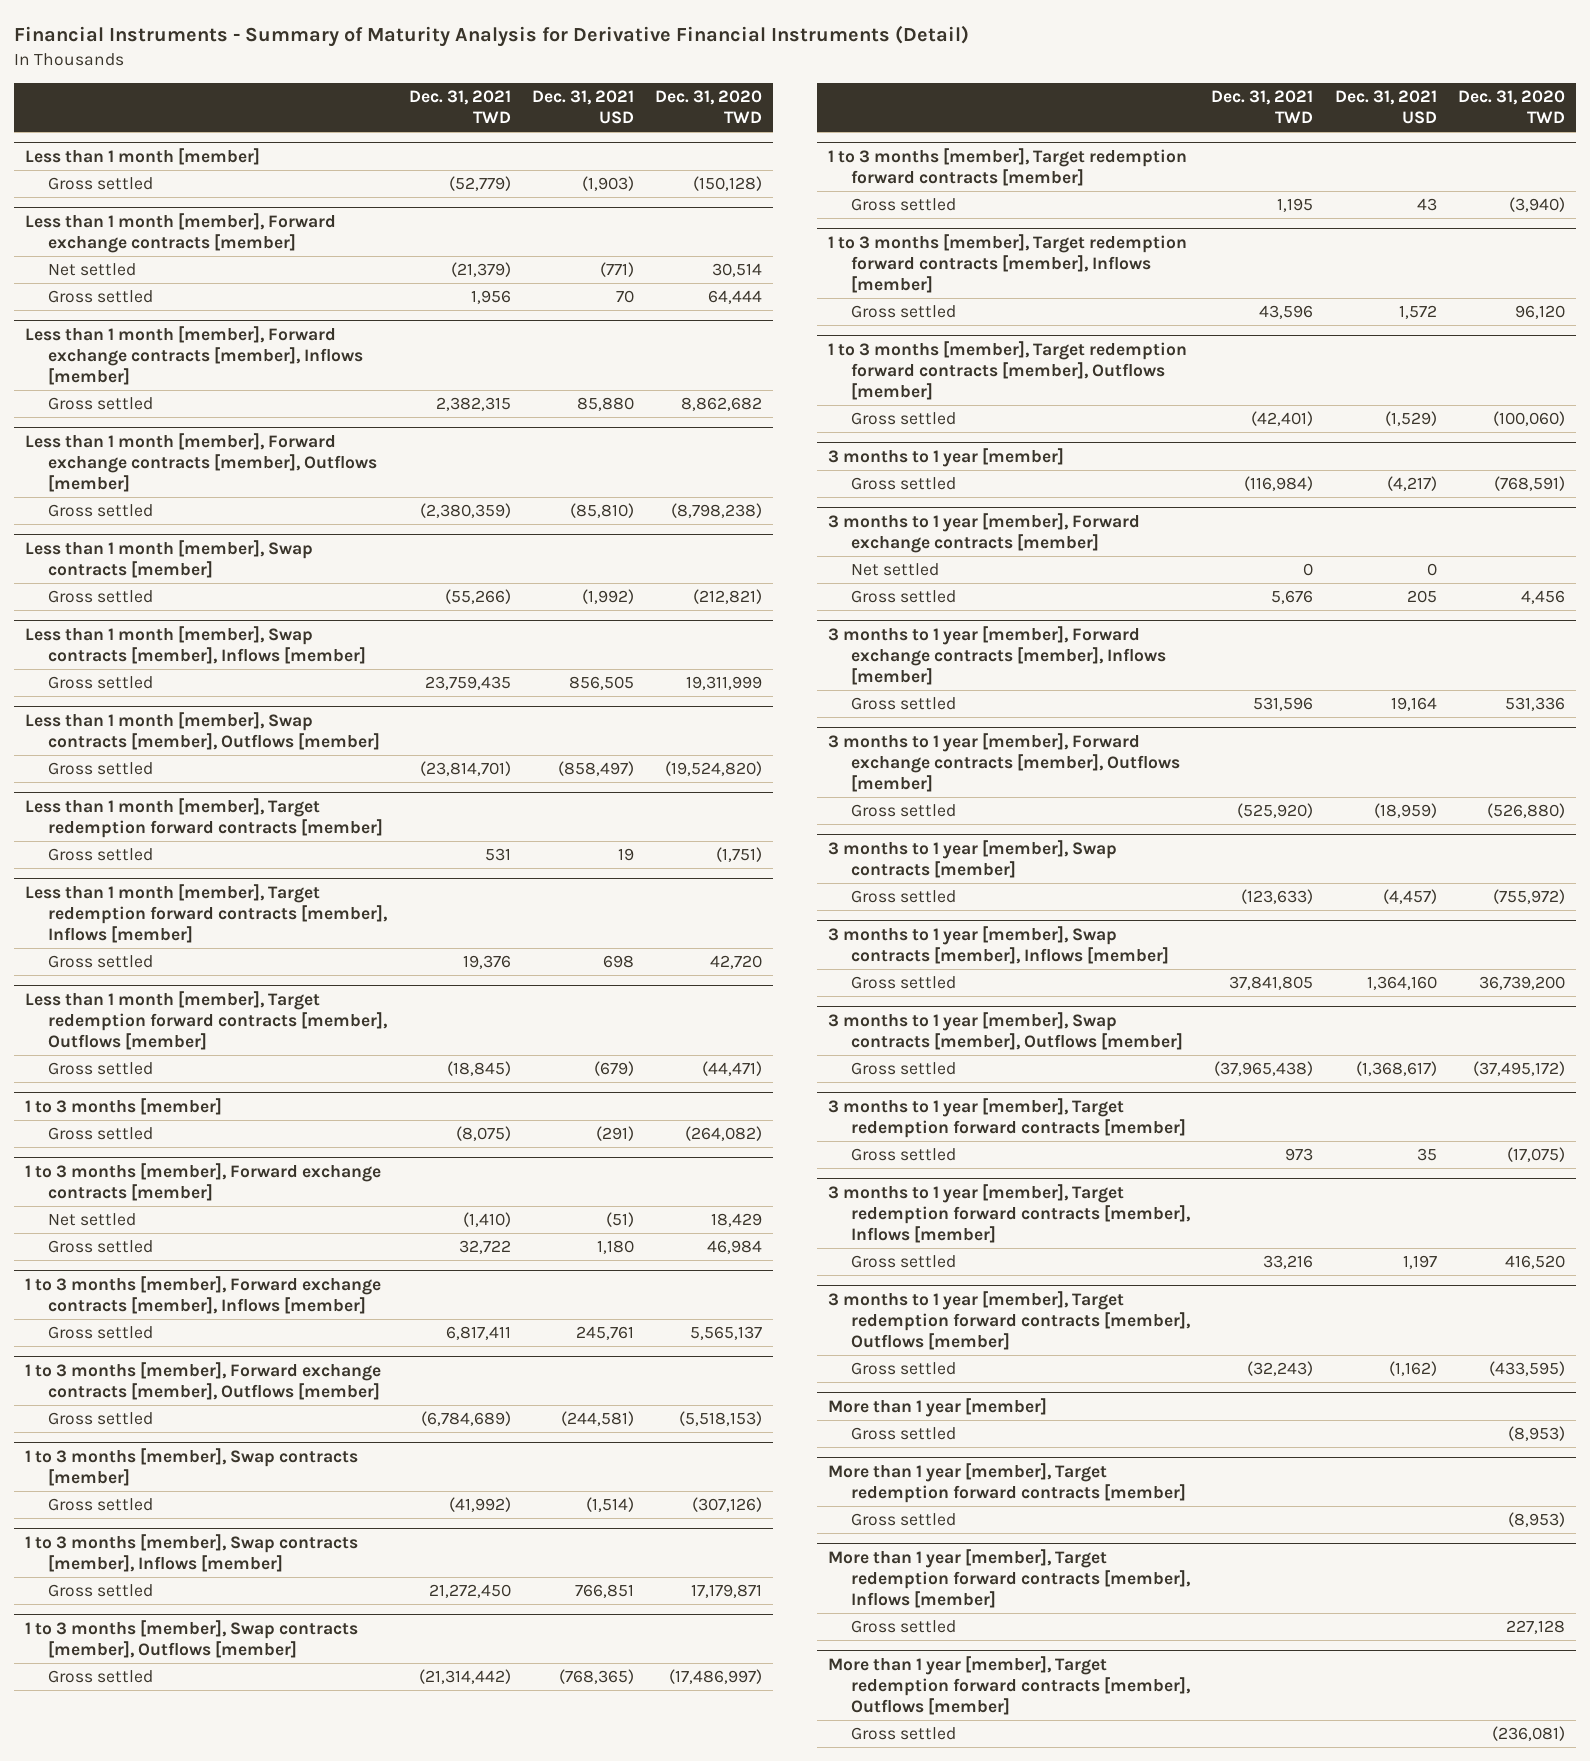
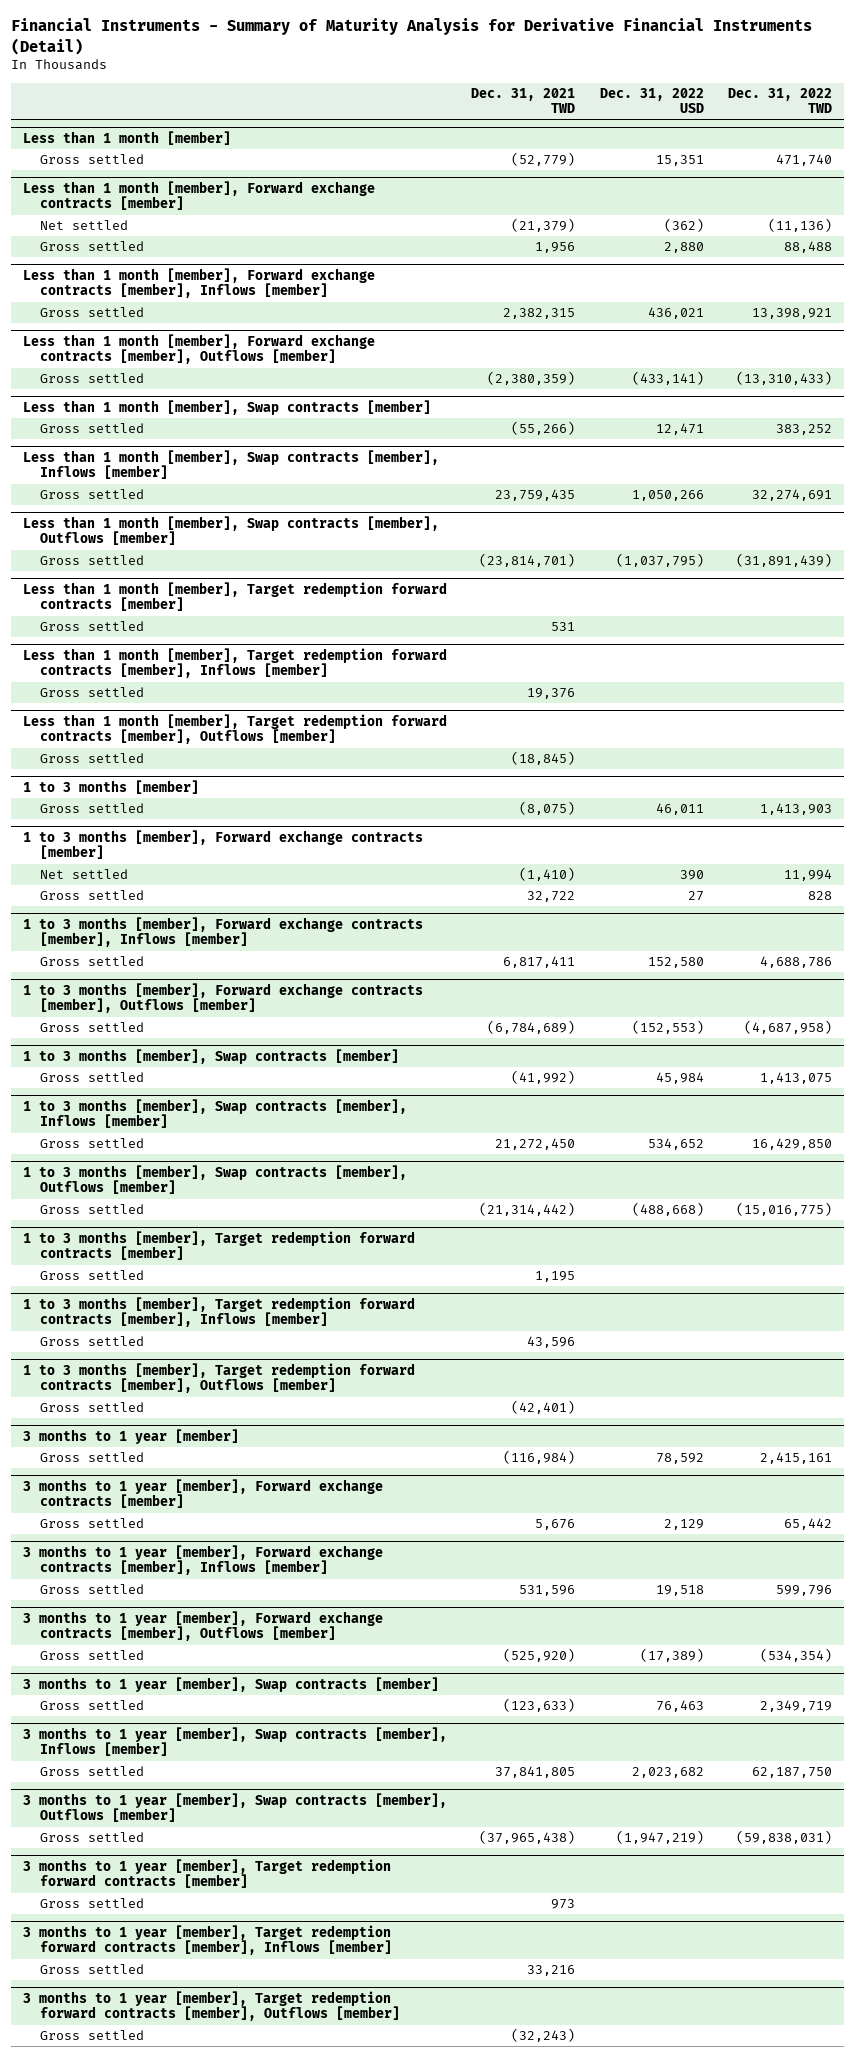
[531,89,634,124] Dec. 31, 2021 USD -> none
[655,89,763,123] Dec. 31, 2020 TWD -> none
none -> [599,87,704,114] Dec. 31, 2022 USD
none -> [727,87,832,114] Dec. 31, 2022 TWD
[850,563,939,577] Net settled -> none
[827,1397,1047,1417] More than 1 year [member] -> none
[850,1427,956,1441] Gross settled -> none
[827,1462,1186,1503] More than 1 year [member], Target redemption forward contracts [member] -> none
[850,1513,956,1527] Gross settled -> none
[827,1548,1190,1608] More than 1 year [member], Target redemption forward contracts [member], Inflows [member] -> none
[850,1620,956,1634] Gross settled -> none
[827,1655,1190,1715] More than 1 year [member], Target redemption forward contracts [member], Outflows [member] -> none
[850,1727,956,1741] Gross settled -> none

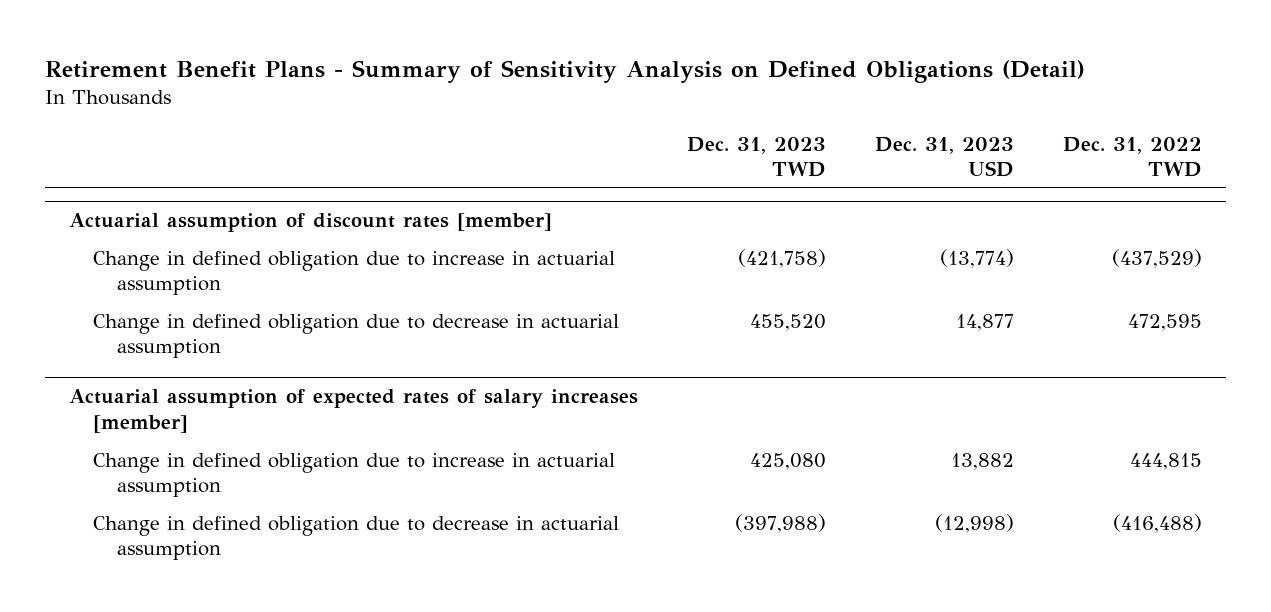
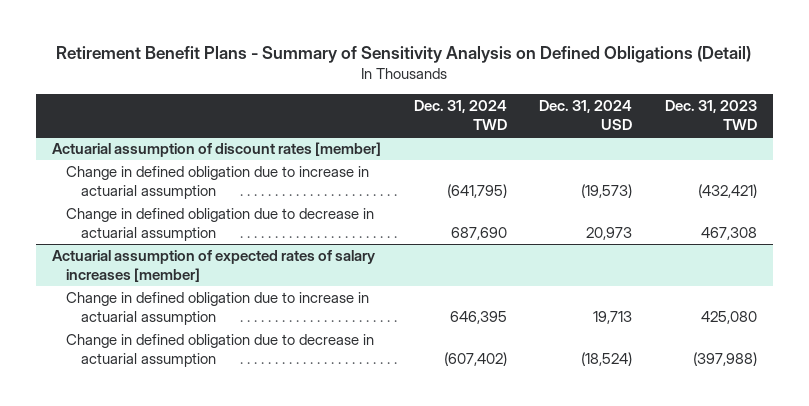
[874,136,1014,178] Dec. 31, 2023 USD -> none
[1062,136,1202,178] Dec. 31, 2022 TWD -> none
none -> [413,100,507,131] Dec. 31, 2024 TWD
none -> [539,100,633,131] Dec. 31, 2024 USD
[738,248,827,268] (421,758) -> [697,184,757,199] (432,421)
[750,313,827,331] 455,520 -> [700,227,757,241] 467,308

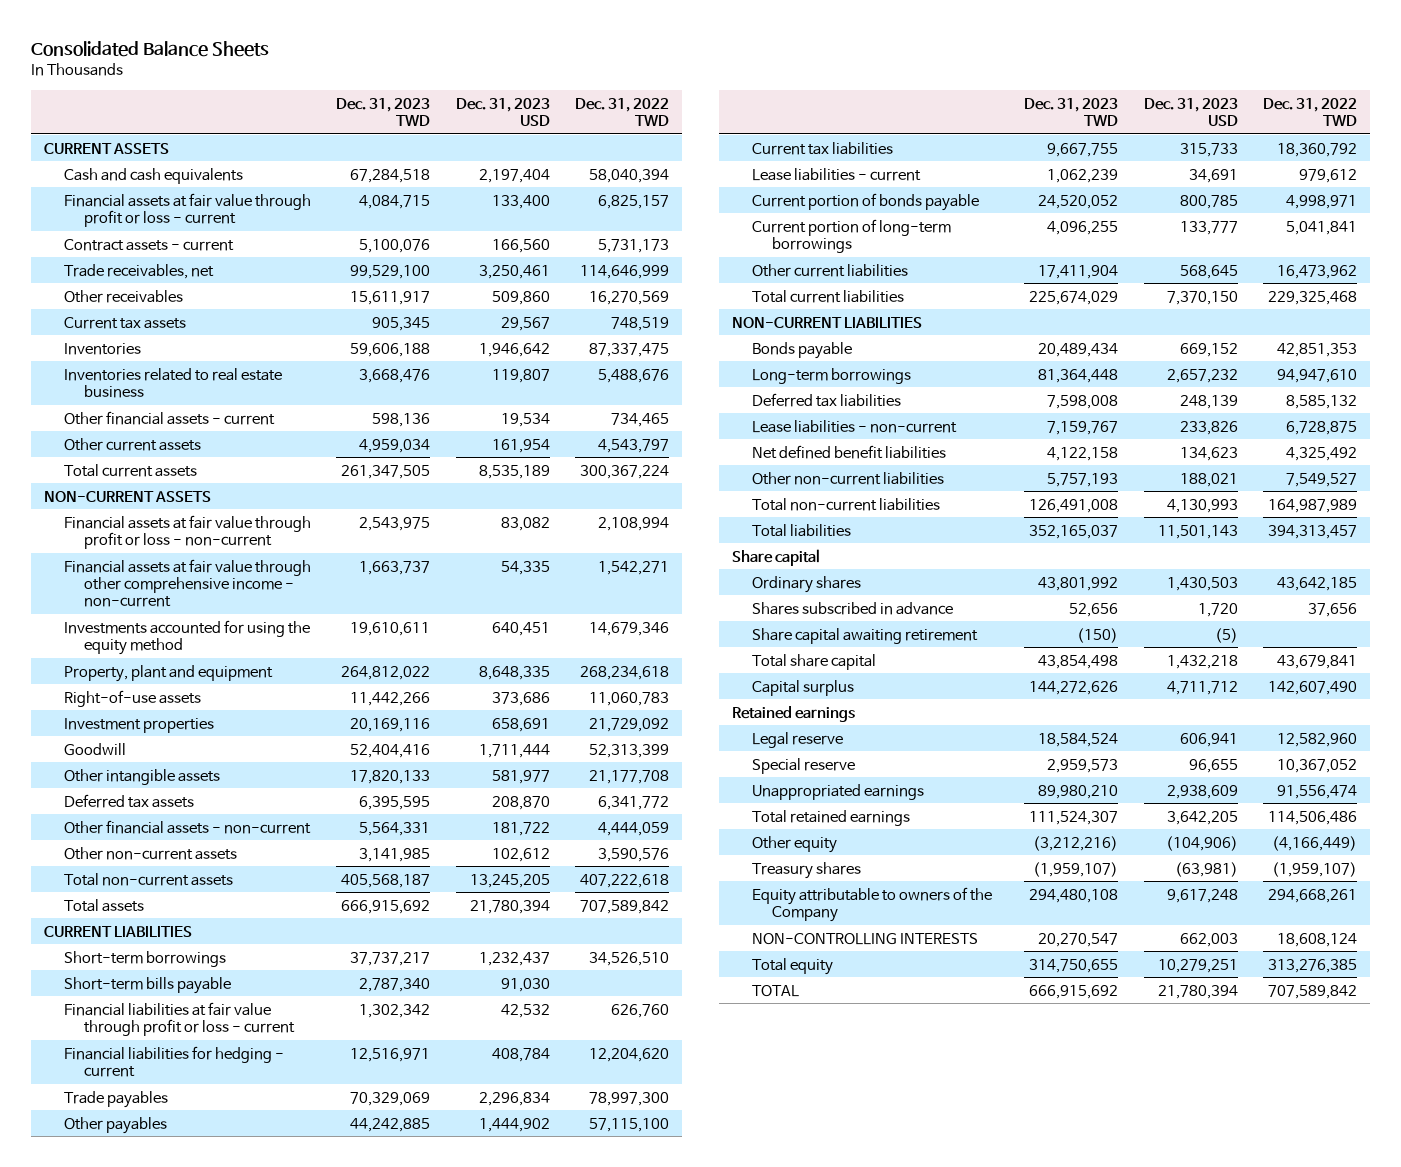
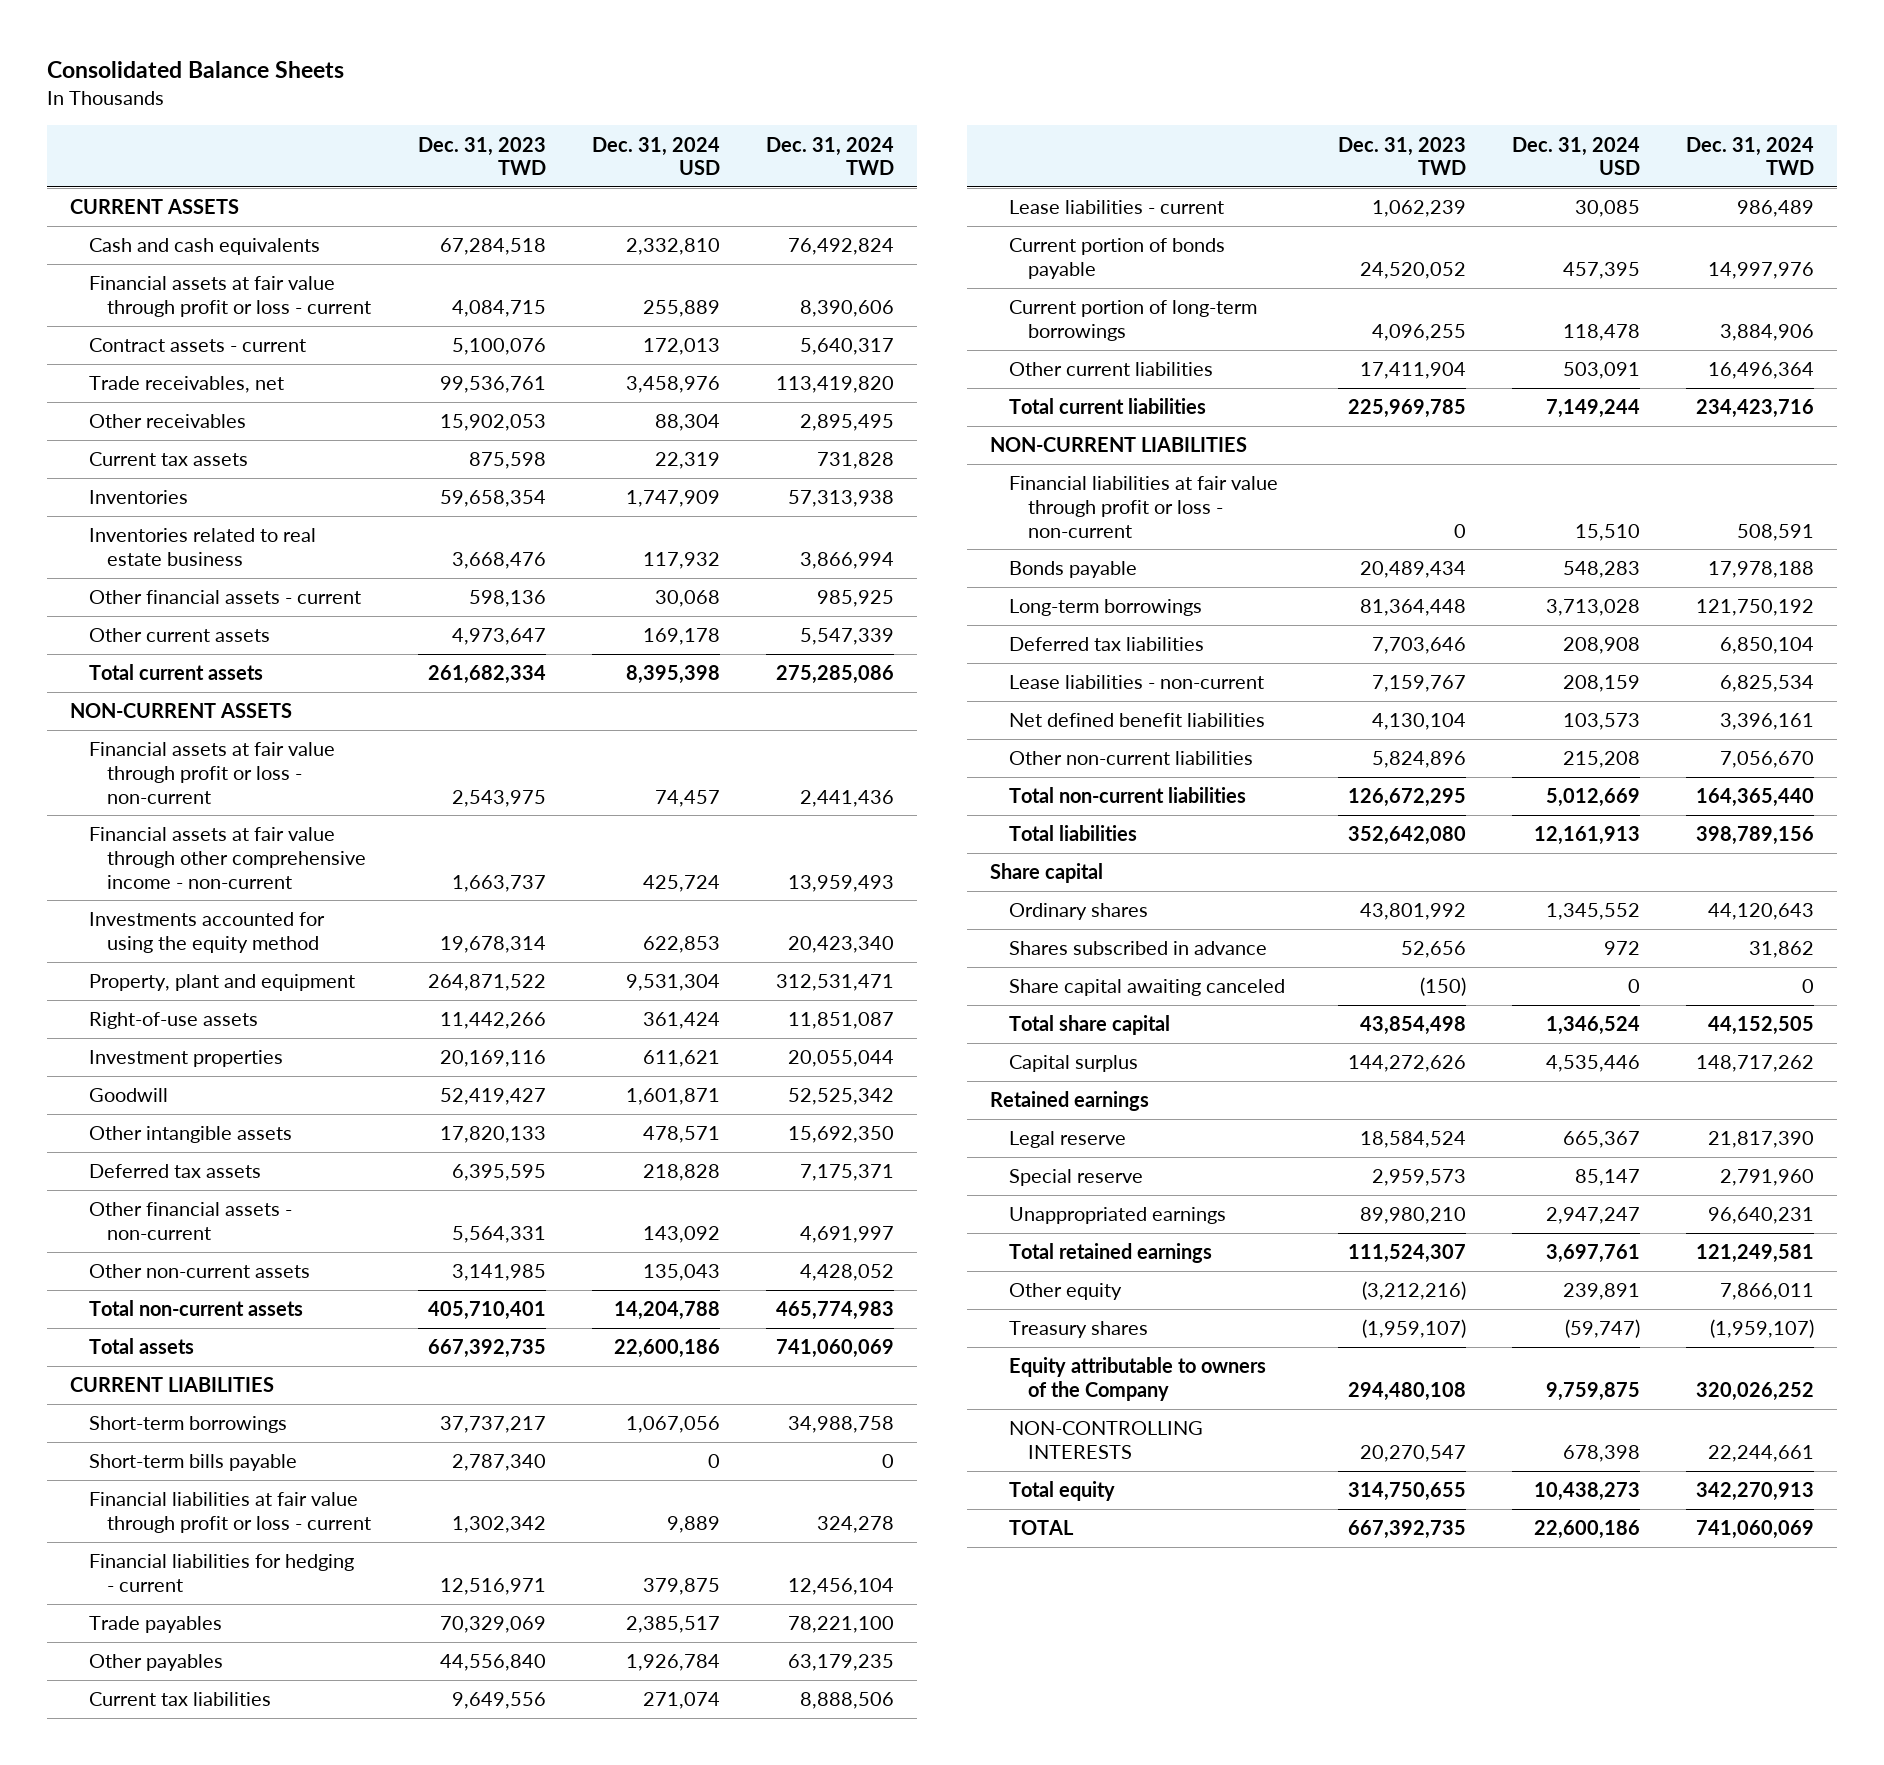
[455,97,550,127] Dec. 31, 2023 USD -> none
[574,97,669,127] Dec. 31, 2022 TWD -> none
none -> [591,136,720,176] Dec. 31, 2024 USD
none -> [765,136,894,176] Dec. 31, 2024 TWD
[350,264,431,279] 99,529,100 -> [439,376,546,394] 99,536,761
[350,290,431,305] 15,611,917 -> [439,414,546,432] 15,902,053
[372,316,431,331] 905,345 -> [468,452,546,470] 875,598
[350,342,431,357] 59,606,188 -> [439,490,546,508] 59,658,354
[359,438,431,453] 4,959,034 -> [451,628,546,646] 4,973,647
[341,464,431,479] 261,347,505 -> [427,665,546,685] 261,682,334
[350,621,431,636] 19,610,611 -> [439,935,546,953] 19,678,314
[341,665,431,680] 264,812,022 -> [427,974,546,992] 264,871,522
[350,743,431,758] 52,404,416 -> [439,1088,546,1106] 52,419,427
[341,873,431,888] 405,568,187 -> [427,1301,546,1321] 405,710,401
[341,899,431,914] 666,915,692 -> [427,1339,546,1359] 667,392,735
[350,1117,431,1132] 44,242,885 -> [439,1654,546,1672] 44,556,840
[1047,142,1119,157] 9,667,755 -> [451,1692,546,1710] 9,649,556
[1029,290,1119,305] 225,674,029 -> [1347,399,1466,419] 225,969,785
none -> [1008,476,1278,538] Financial liabilities at fair value through profit or loss - non-current
[1047,394,1119,409] 7,598,008 -> [1371,637,1466,655] 7,703,646
[1047,446,1119,461] 4,122,158 -> [1371,713,1466,731] 4,130,104
[1047,472,1119,487] 5,757,193 -> [1371,751,1466,769] 5,824,896
[1029,498,1119,513] 126,491,008 -> [1347,788,1466,808] 126,672,295
[1029,524,1119,539] 352,165,037 -> [1347,826,1466,846] 352,642,080
[751,627,978,644] Share capital awaiting retirement -> [1008,979,1285,997] Share capital awaiting canceled
[1029,984,1119,999] 666,915,692 -> [1347,1520,1466,1540] 667,392,735

